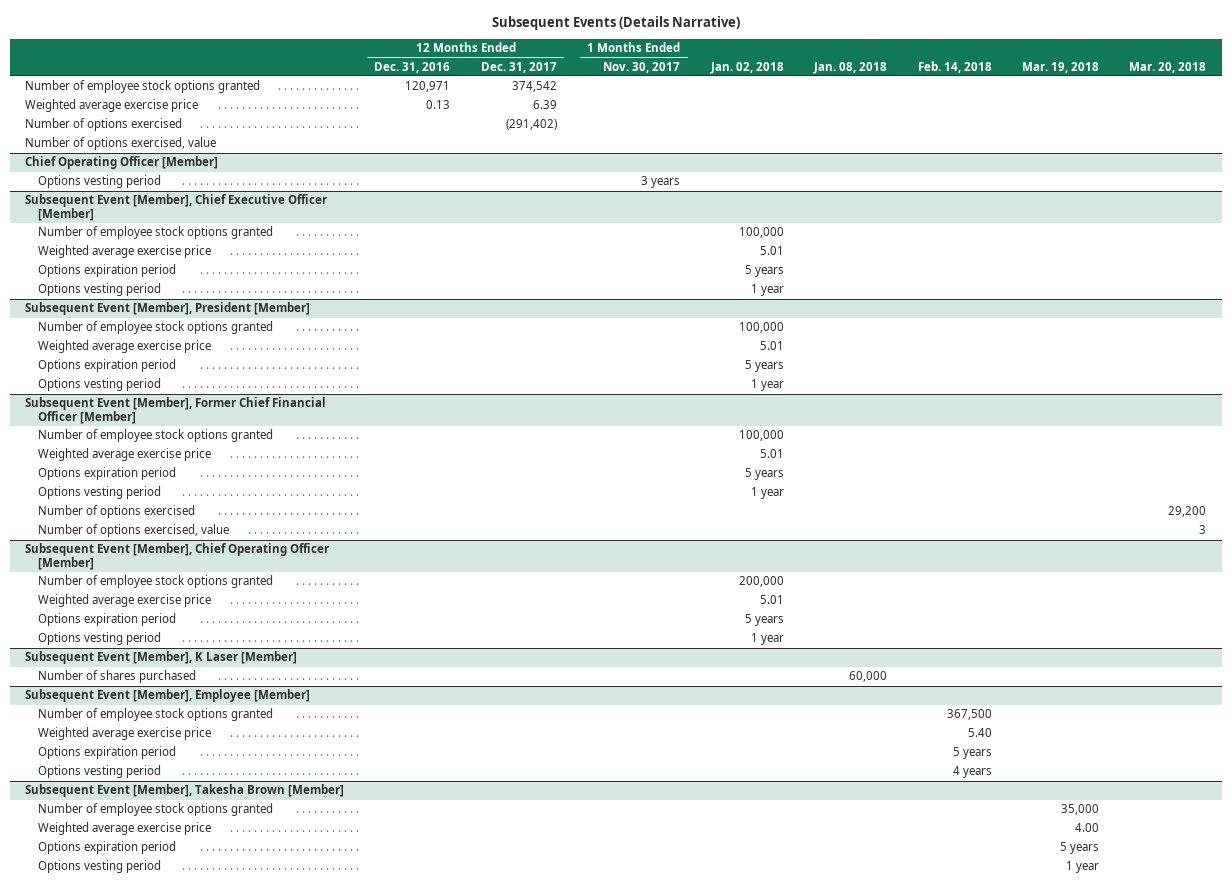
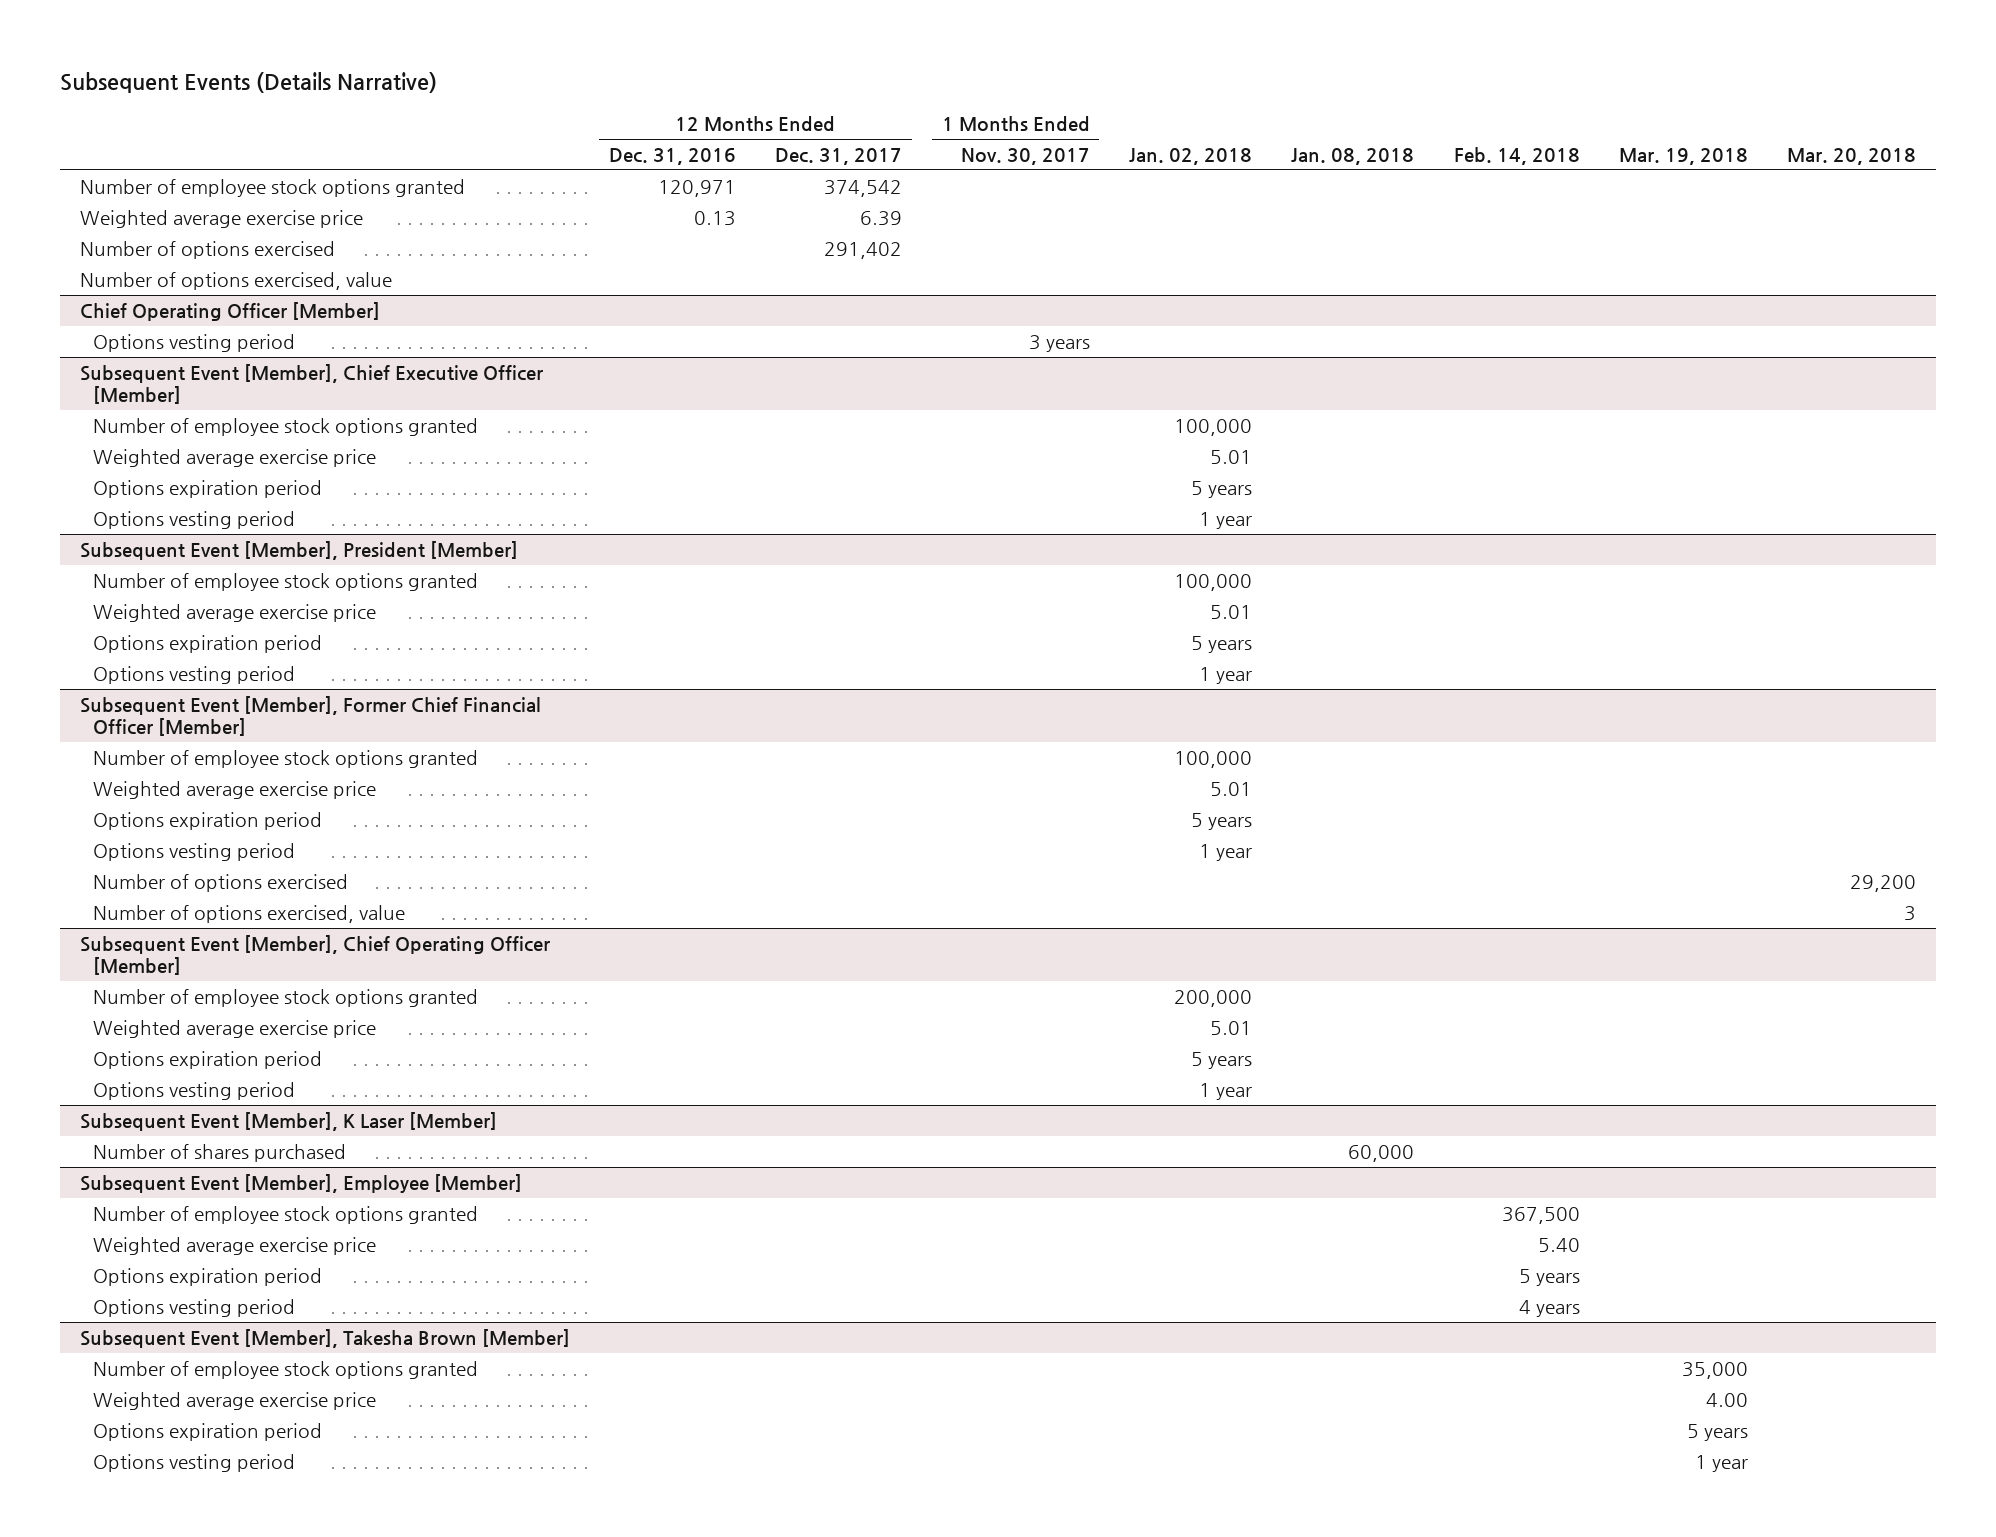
[505,119,557,131] (291,402) -> [824,242,903,260] 291,402

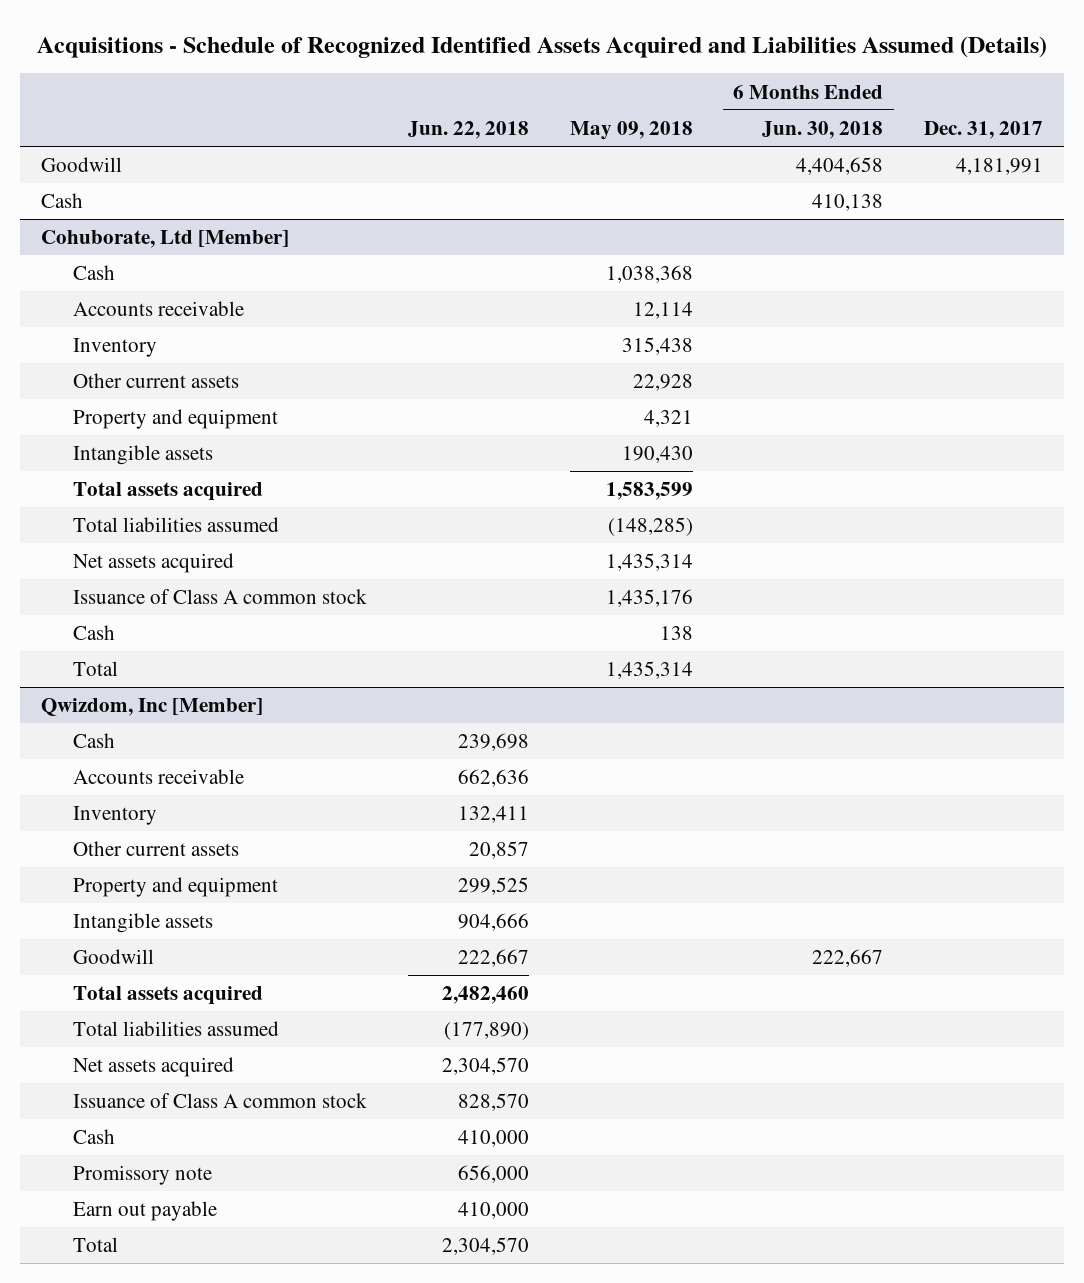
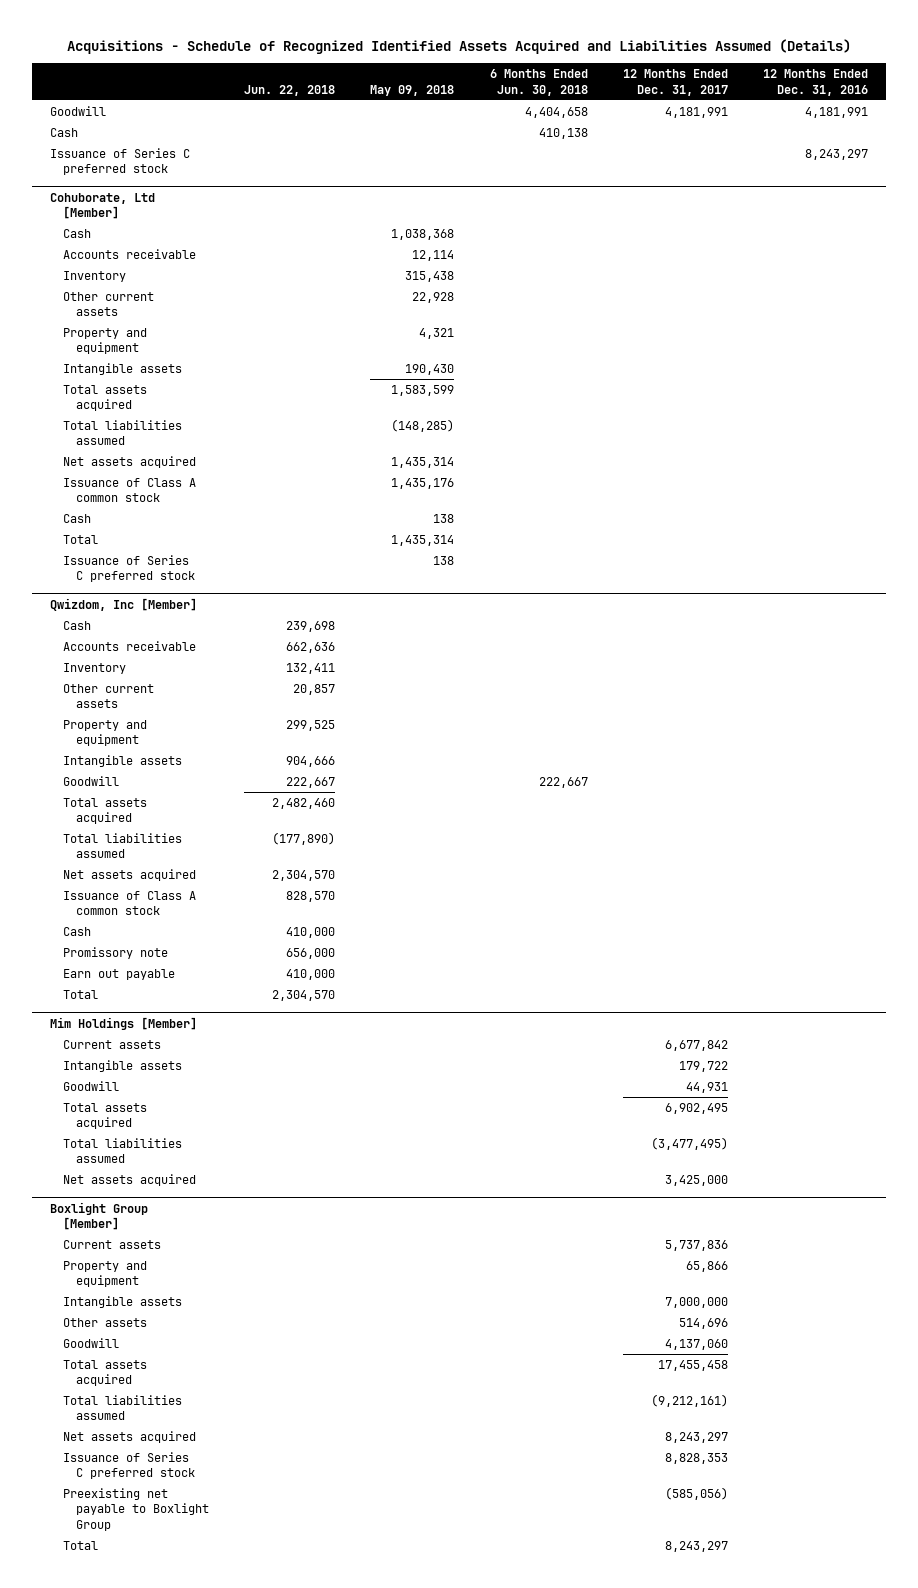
[924,120,1044,139] Dec. 31, 2017 -> none
none -> [622,69,728,96] 12 Months Ended Dec. 31, 2017
none -> [763,69,869,96] 12 Months Ended Dec. 31, 2016
none -> [49,147,190,176] Issuance of Series C preferred stock
none -> [62,554,195,583] Issuance of Series C preferred stock
none -> [49,1016,197,1030] Mim Holdings [Member]
none -> [62,1039,161,1049] Current assets
none -> [62,1059,182,1072] Intangible assets
none -> [62,1080,119,1091] Goodwill
none -> [62,1102,147,1130] Total assets acquired
none -> [62,1137,182,1164] Total liabilities assumed
none -> [62,1173,196,1186] Net assets acquired
none -> [49,1201,148,1231] Boxlight Group [Member]
none -> [62,1239,161,1249] Current assets
none -> [62,1260,147,1288] Property and equipment
none -> [62,1295,182,1308] Intangible assets
none -> [62,1317,147,1327] Other assets
none -> [62,1337,119,1348] Goodwill
none -> [62,1359,147,1387] Total assets acquired
none -> [62,1394,182,1421] Total liabilities assumed
none -> [62,1430,196,1443] Net assets acquired
none -> [62,1451,195,1480] Issuance of Series C preferred stock
none -> [62,1487,209,1532] Preexisting net payable to Boxlight Group
none -> [62,1540,98,1550] Total

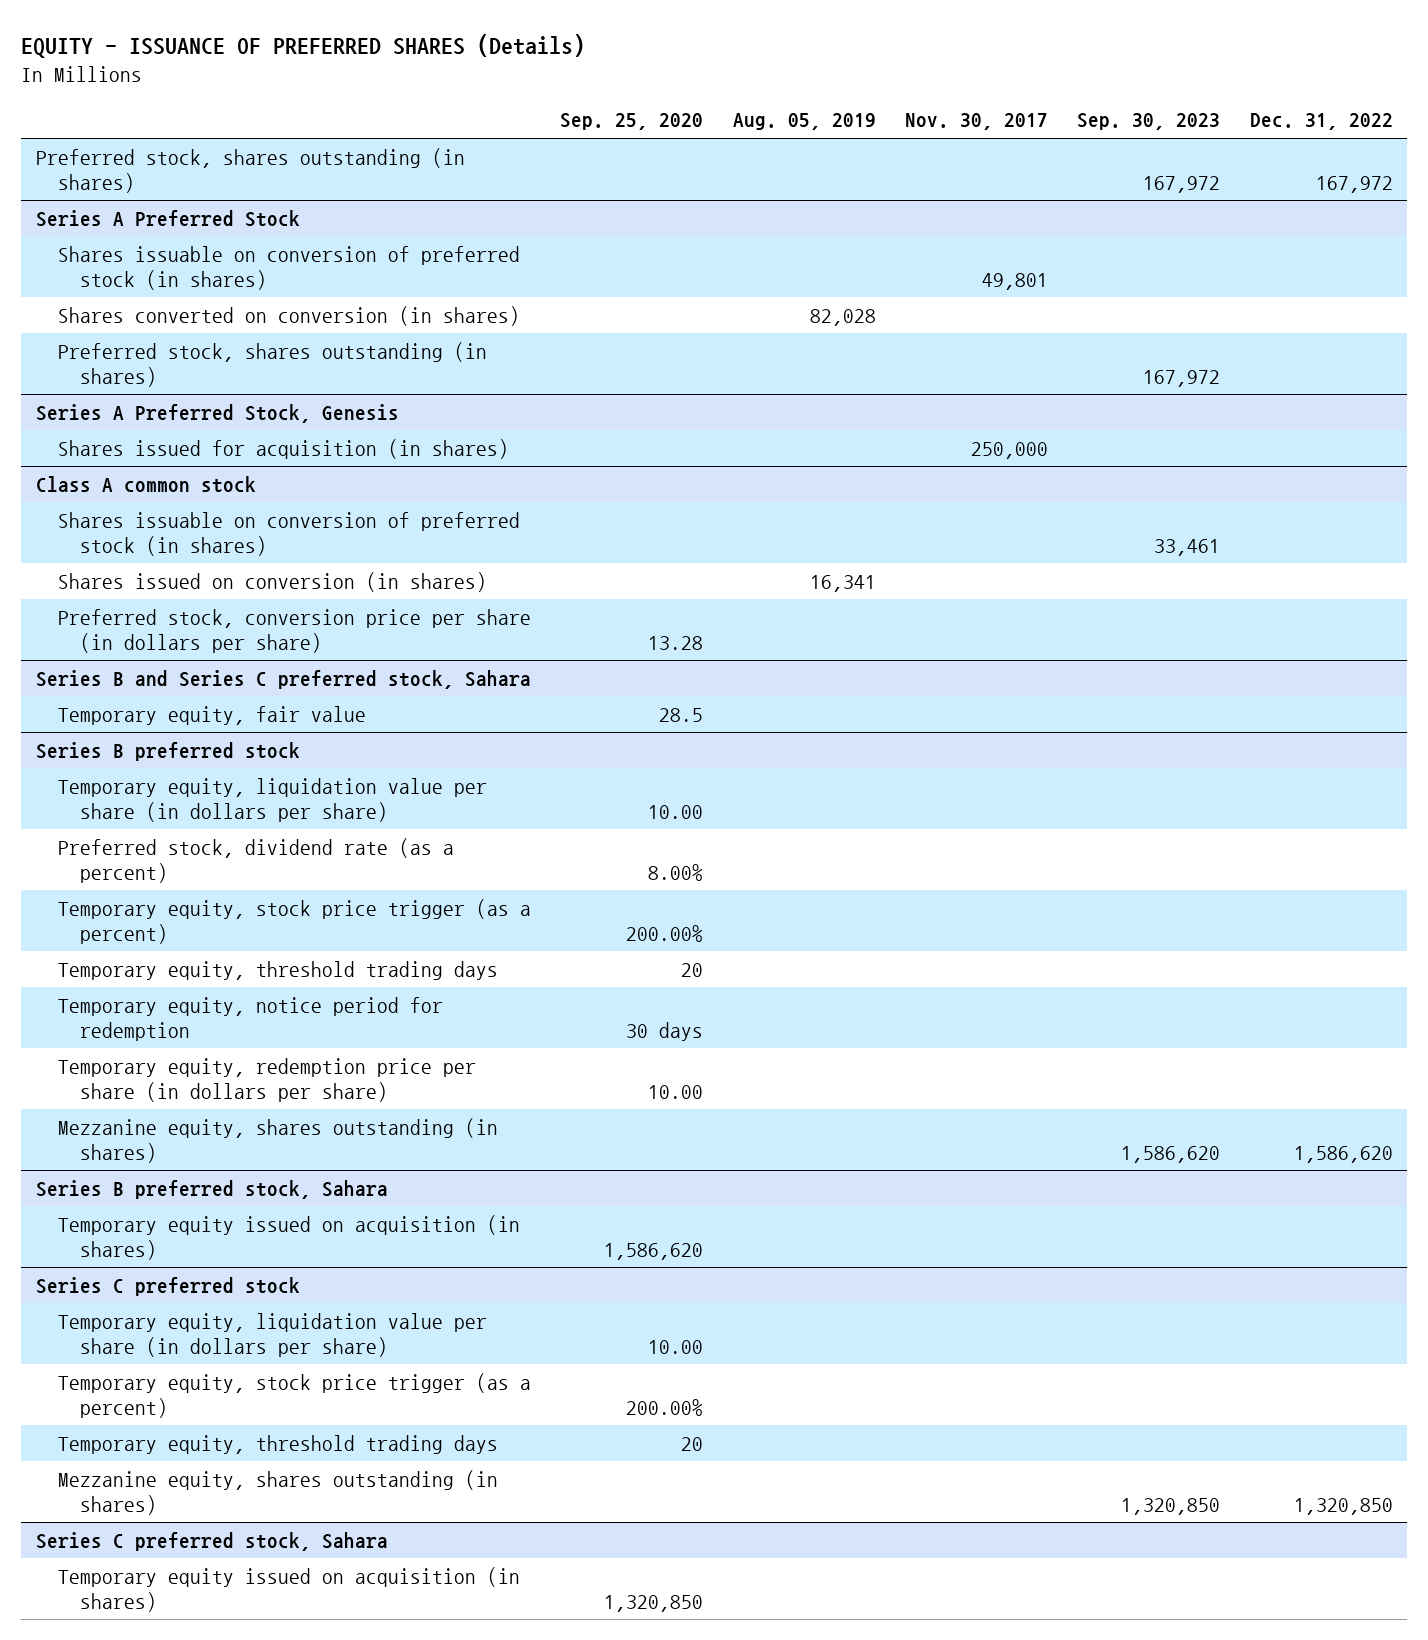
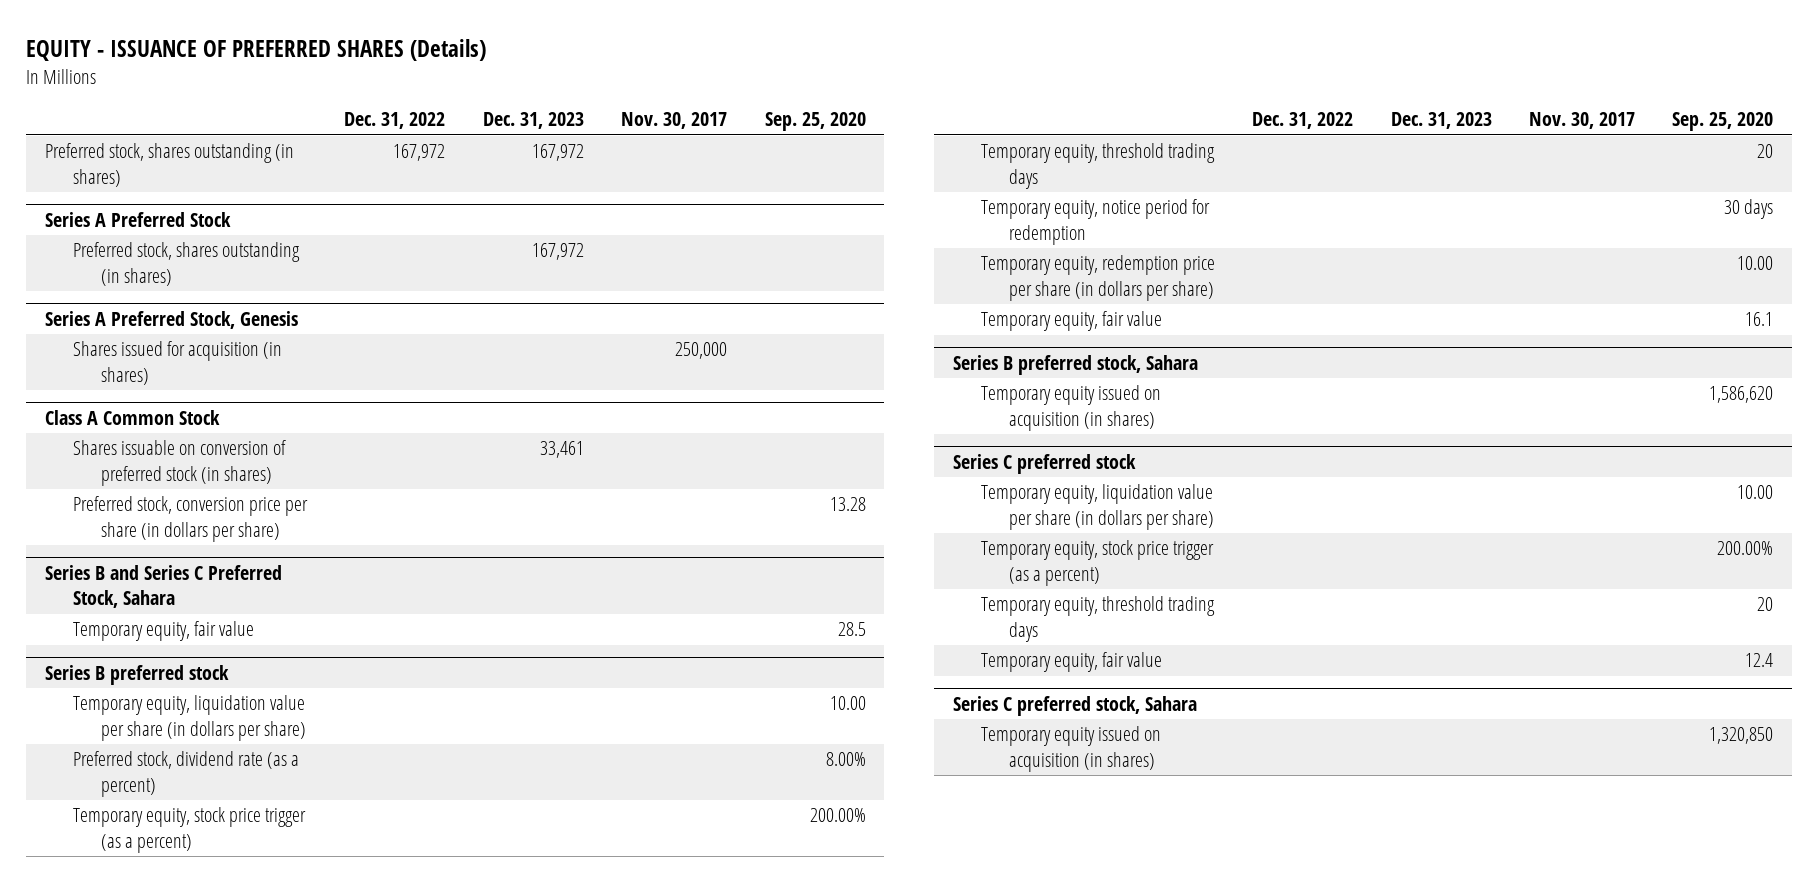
[732,113,876,131] Aug. 05, 2019 -> none
[1077,113,1221,131] Sep. 30, 2023 -> none
none -> [482,112,584,130] Dec. 31, 2023
[57,245,520,290] Shares issuable on conversion of preferred stock (in shares) -> none
[57,305,520,326] Shares converted on conversion (in shares) -> none
[35,475,256,493] Class A common stock -> [45,410,221,426] Class A Common Stock
[57,571,487,592] Shares issued on conversion (in shares) -> none
[35,669,531,689] Series B and Series C preferred stock, Sahara -> [45,565,283,609] Series B and Series C Preferred Stock, Sahara
[57,1117,498,1163] Mezzanine equity, shares outstanding (in shares) -> none
none -> [980,311,1162,332] Temporary equity, fair value
[57,1469,498,1515] Mezzanine equity, shares outstanding (in shares) -> none
none -> [980,652,1162,673] Temporary equity, fair value

